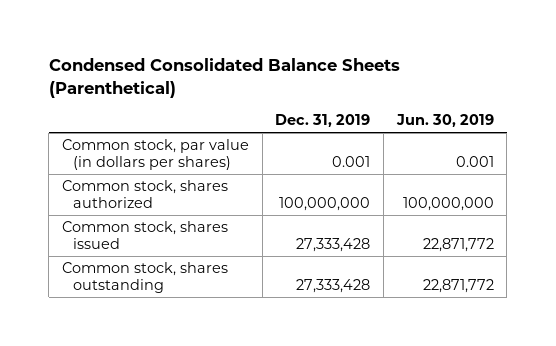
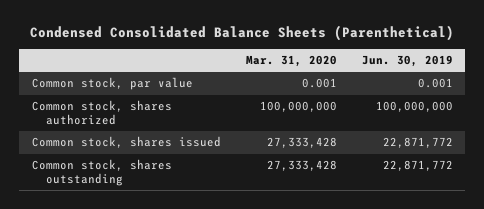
[275,114,371,128] Dec. 31, 2019 -> none
none -> [245,55,337,68] Mar. 31, 2020
[61,139,249,171] Common stock, par value (in dollars per shares) -> [31,77,193,91] Common stock, par value

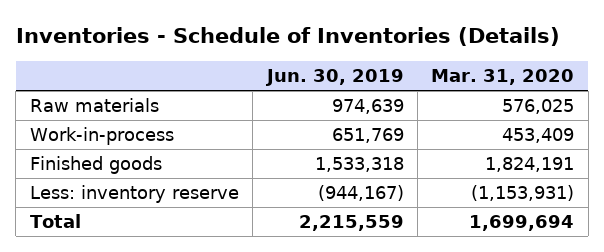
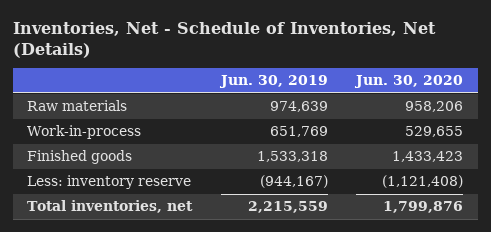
[15,27,560,47] Inventories - Schedule of Inventories (Details) -> [13,21,437,58] Inventories, Net - Schedule of Inventories, Net (Details)
[431,69,575,86] Mar. 31, 2020 -> none
none -> [354,75,464,89] Jun. 30, 2020
[29,213,81,228] Total -> [27,200,194,214] Total inventories, net

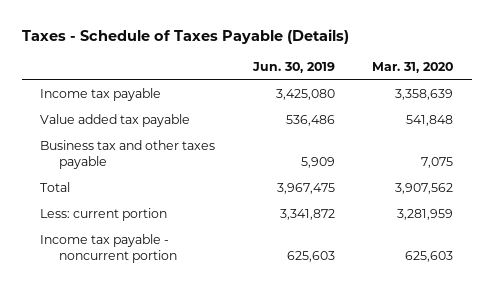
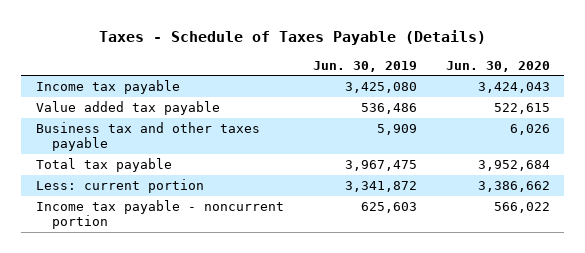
[371,62,453,74] Mar. 31, 2020 -> none
none -> [445,61,550,73] Jun. 30, 2020
[40,182,71,193] Total -> [35,158,172,173] Total tax payable

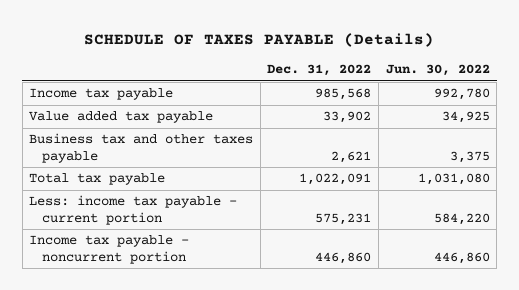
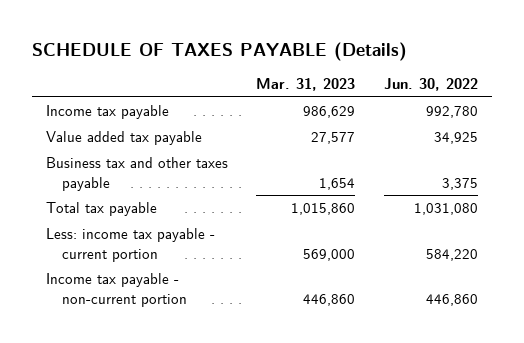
[267,64,372,77] Dec. 31, 2022 -> none
none -> [256,77,356,91] Mar. 31, 2023
[29,235,190,264] Income tax payable - noncurrent portion -> [46,273,187,307] Income tax payable - non-current portion

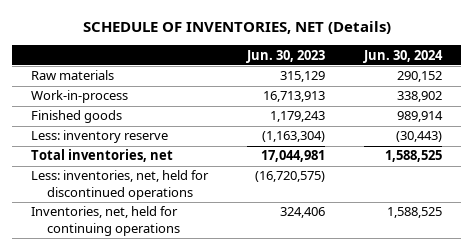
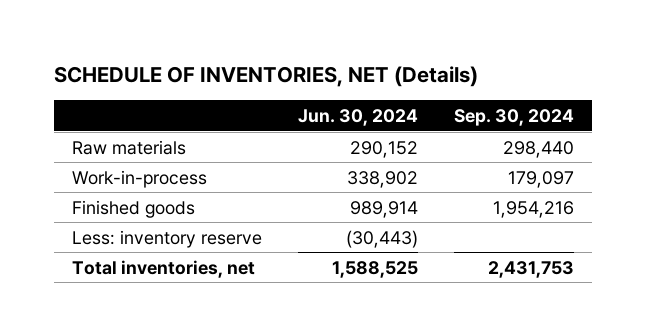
[246,49,326,63] Jun. 30, 2023 -> none
none -> [453,108,574,126] Sep. 30, 2024
[31,170,210,200] Less: inventories, net, held for discontinued operations -> none
[31,206,180,236] Inventories, net, held for continuing operations -> none

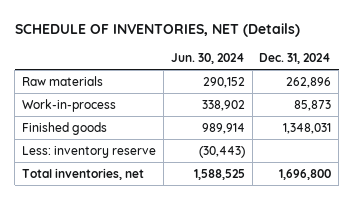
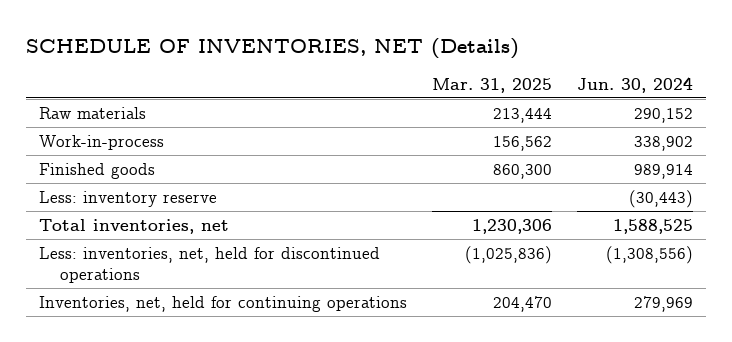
[259,52,332,64] Dec. 31, 2024 -> none
none -> [431,77,552,93] Mar. 31, 2025
none -> [38,246,380,283] Less: inventories, net, held for discontinued operations
none -> [38,295,407,312] Inventories, net, held for continuing operations

